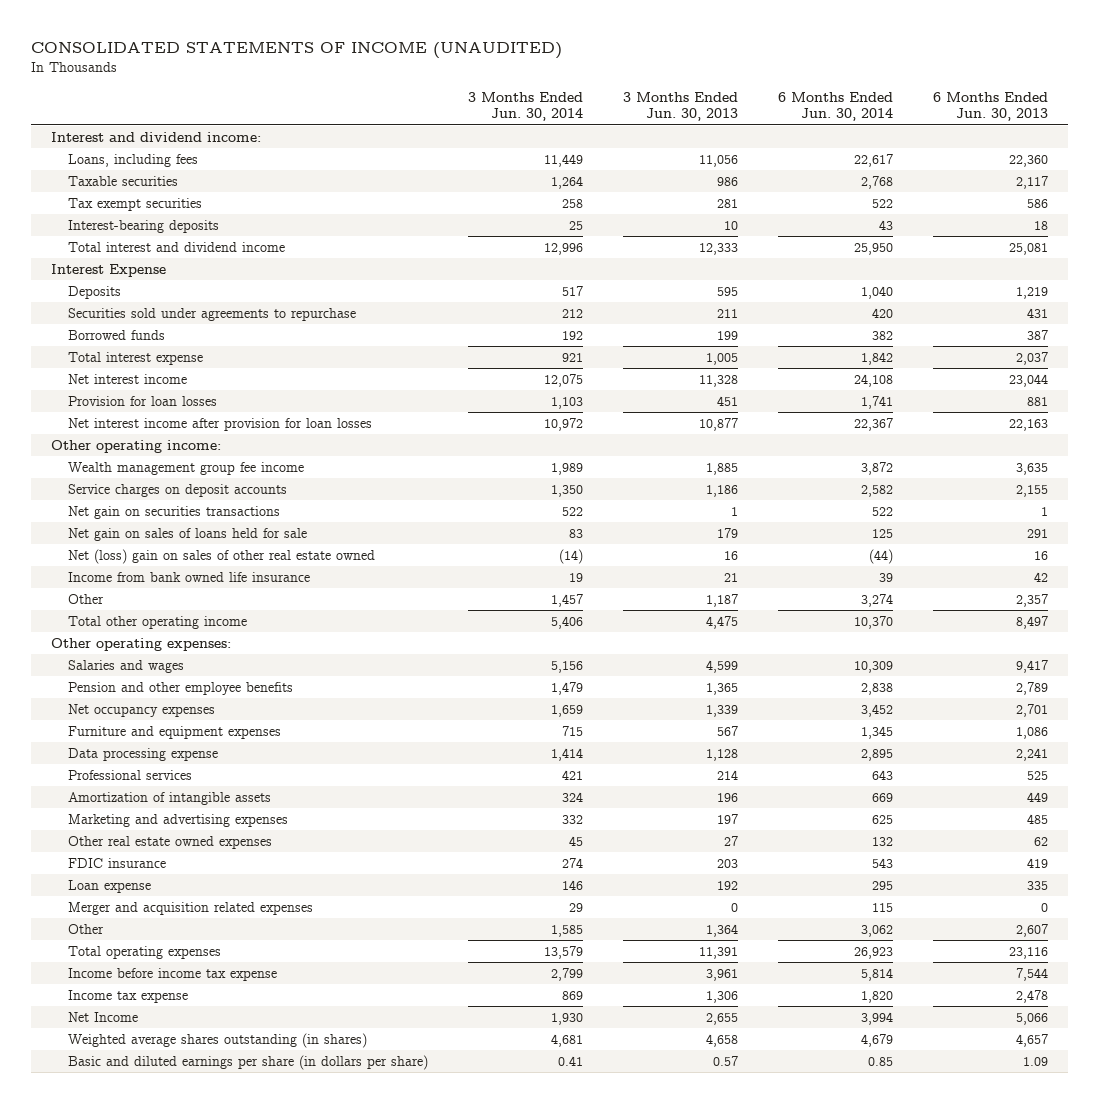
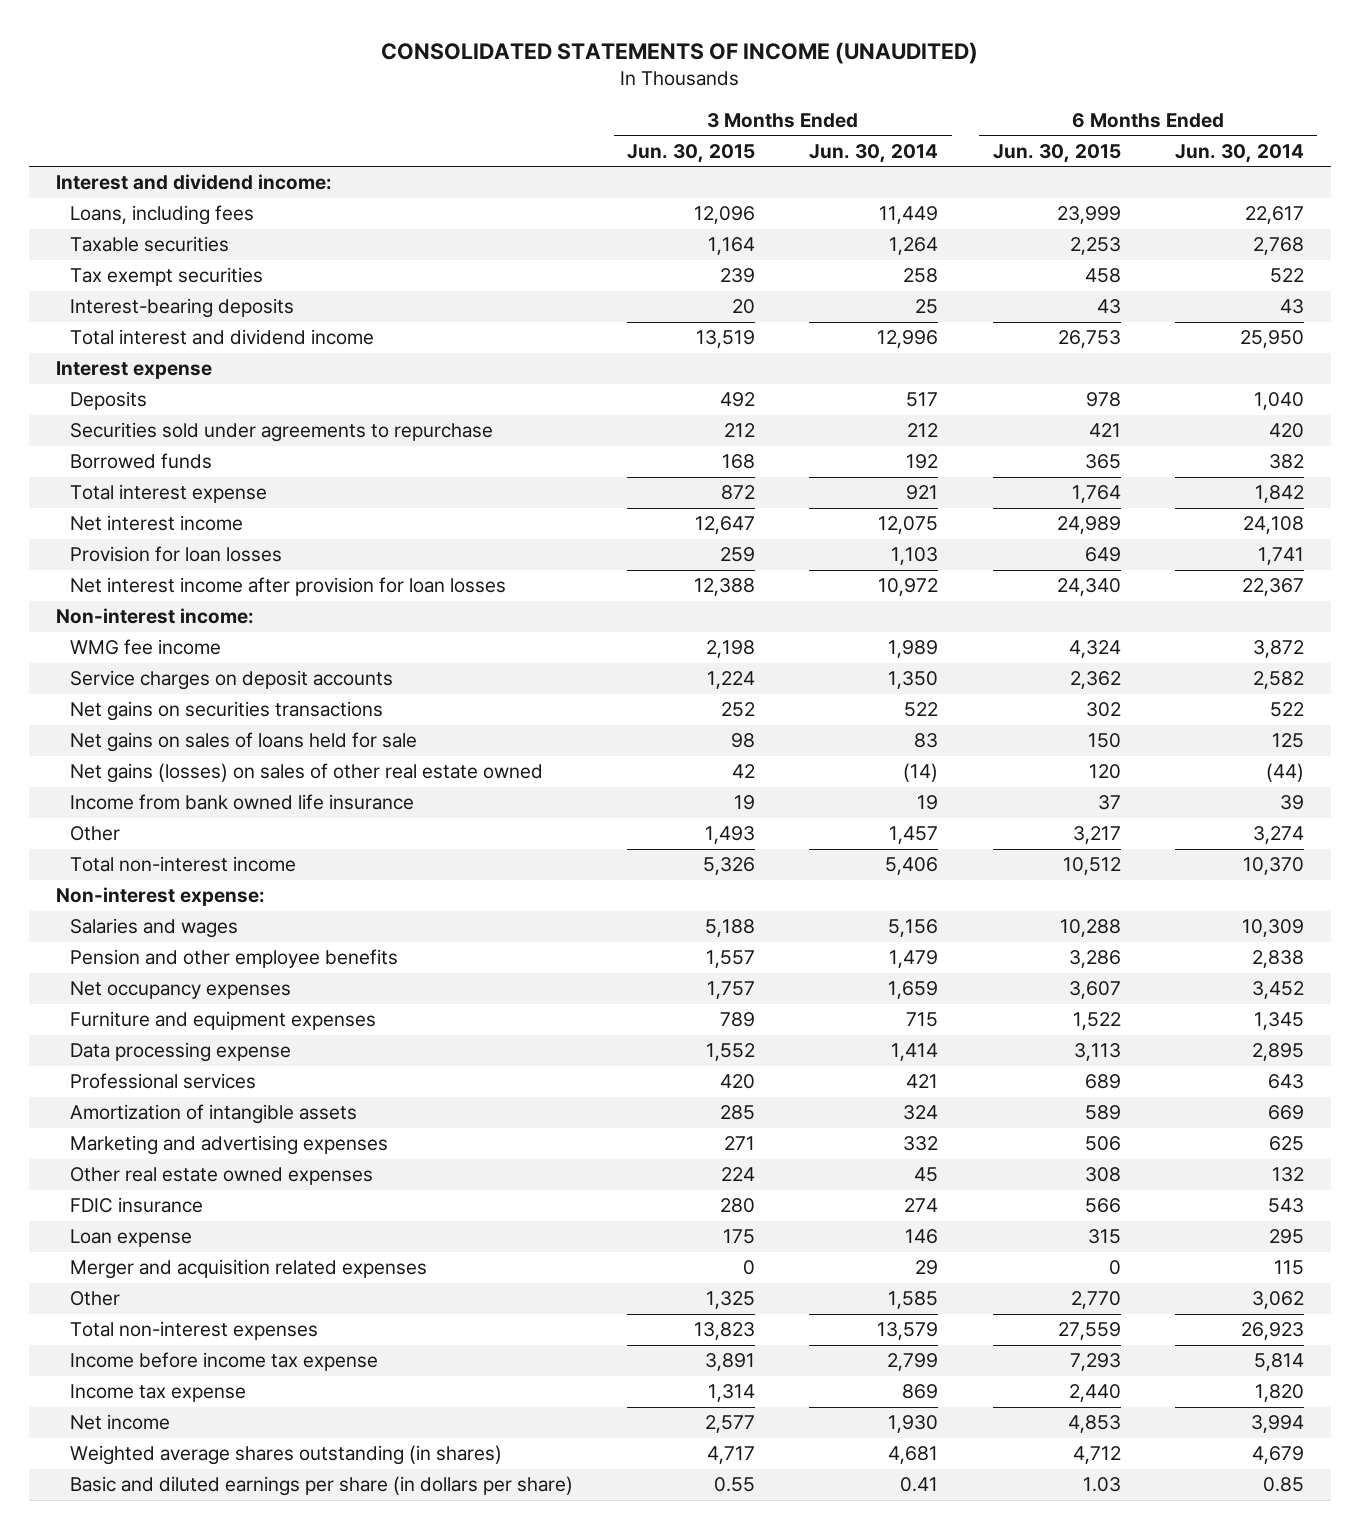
[622,91,738,122] 3 Months Ended Jun. 30, 2013 -> none
[932,91,1048,122] 6 Months Ended Jun. 30, 2013 -> none
none -> [627,143,756,163] Jun. 30, 2015
none -> [992,143,1121,163] Jun. 30, 2015
[51,263,167,277] Interest Expense -> [56,361,213,380] Interest expense
[51,439,222,453] Other operating income: -> [56,608,255,625] Non-interest income:
[67,461,304,475] Wealth management group fee income -> [70,639,222,656] WMG fee income
[67,505,280,519] Net gain on securities transactions -> [70,701,384,722] Net gains on securities transactions
[67,527,307,541] Net gain on sales of loans held for sale -> [70,732,418,753] Net gains on sales of loans held for sale
[67,548,375,564] Net (loss) gain on sales of other real estate owned -> [70,763,544,784] Net gains (losses) on sales of other real estate owned
[67,615,247,629] Total other operating income -> [70,856,297,873] Total non-interest income
[51,637,232,651] Other operating expenses: -> [56,887,266,907] Non-interest expense:
[67,945,221,959] Total operating expenses -> [70,1321,319,1341] Total non-interest expenses
[67,1011,138,1022] Net Income -> [70,1414,171,1431] Net income

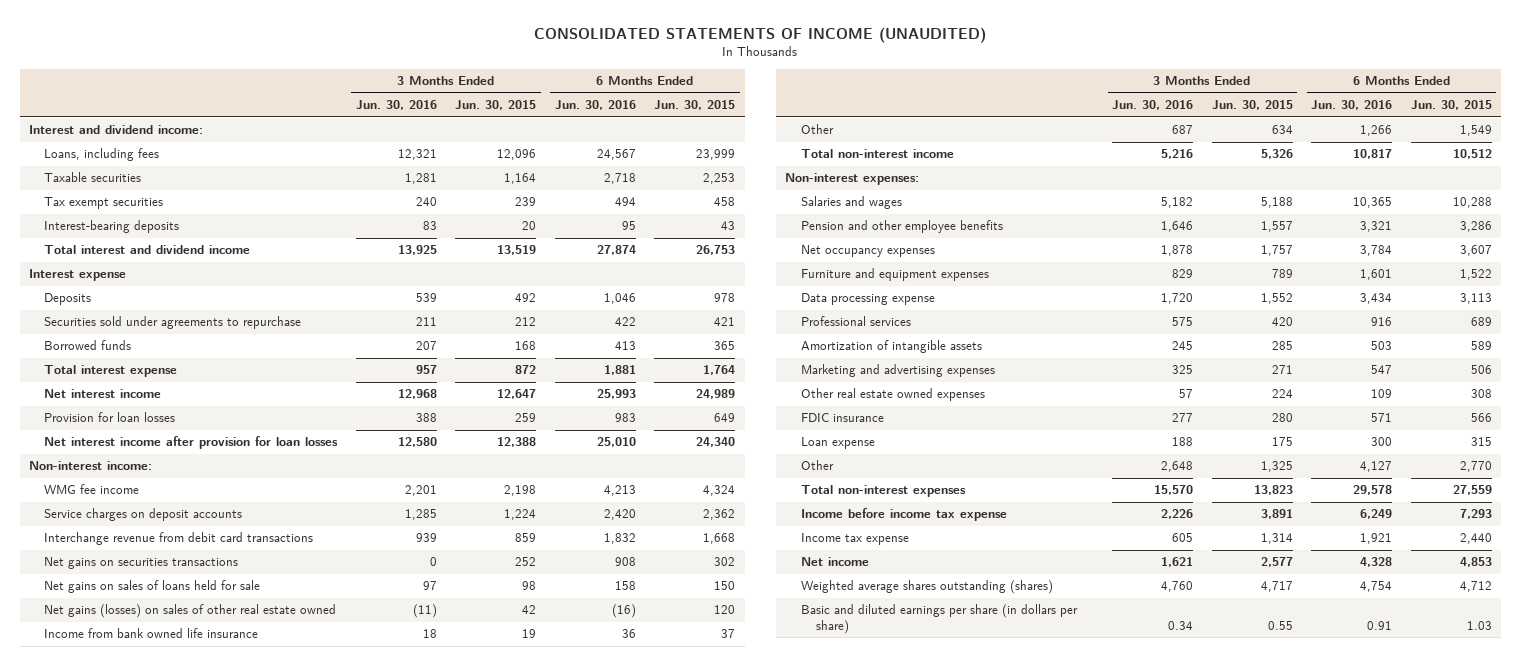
[809,143,939,163] Jun. 30, 2014 -> none
[1174,143,1304,163] Jun. 30, 2014 -> none
none -> [355,100,437,111] Jun. 30, 2016
none -> [554,100,636,111] Jun. 30, 2016
none -> [44,532,314,546] Interchange revenue from debit card transactions
[705,826,756,845] 1,493 -> [1271,125,1293,135] 634
[1072,826,1121,845] 3,217 -> [1459,125,1492,137] 1,549
[56,887,266,907] Non-interest expense: -> [785,173,920,186] Non-interest expenses:
[70,1259,428,1280] Merger and acquisition related expenses -> none
[70,1445,503,1466] Weighted average shares outstanding (in shares) -> [800,580,1053,595] Weighted average shares outstanding (shares)

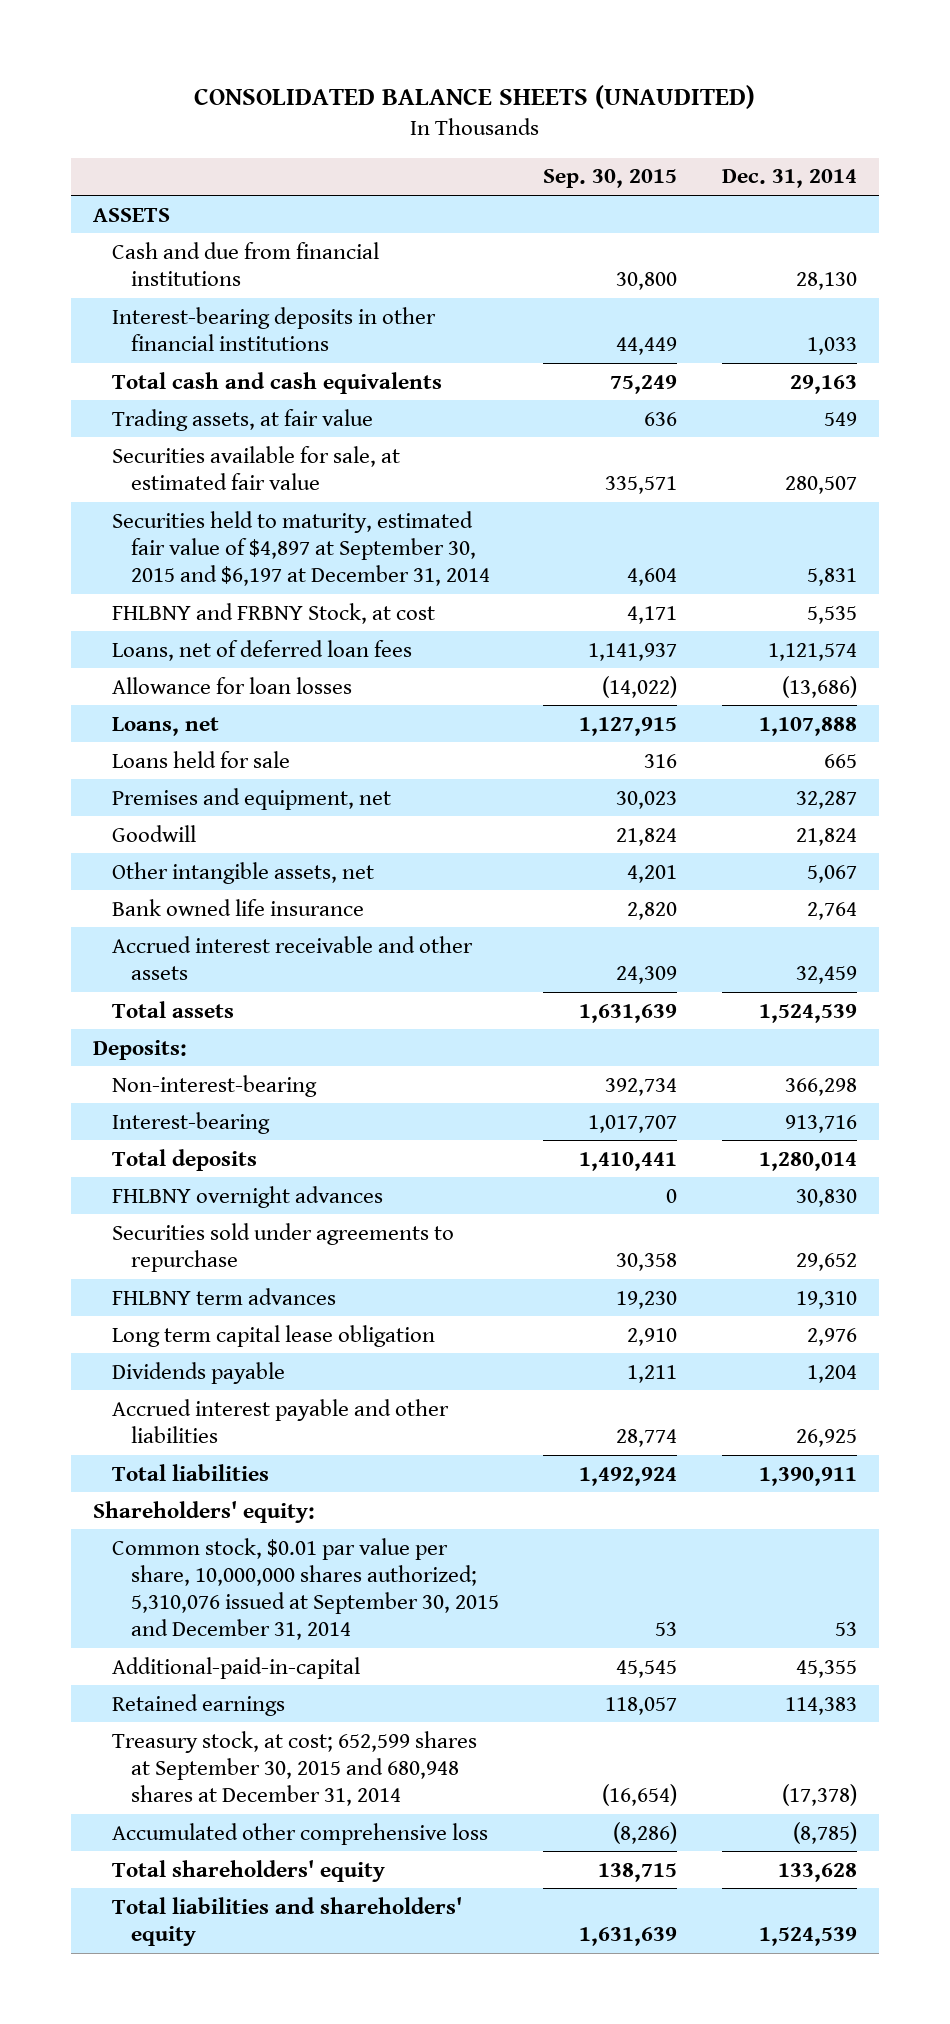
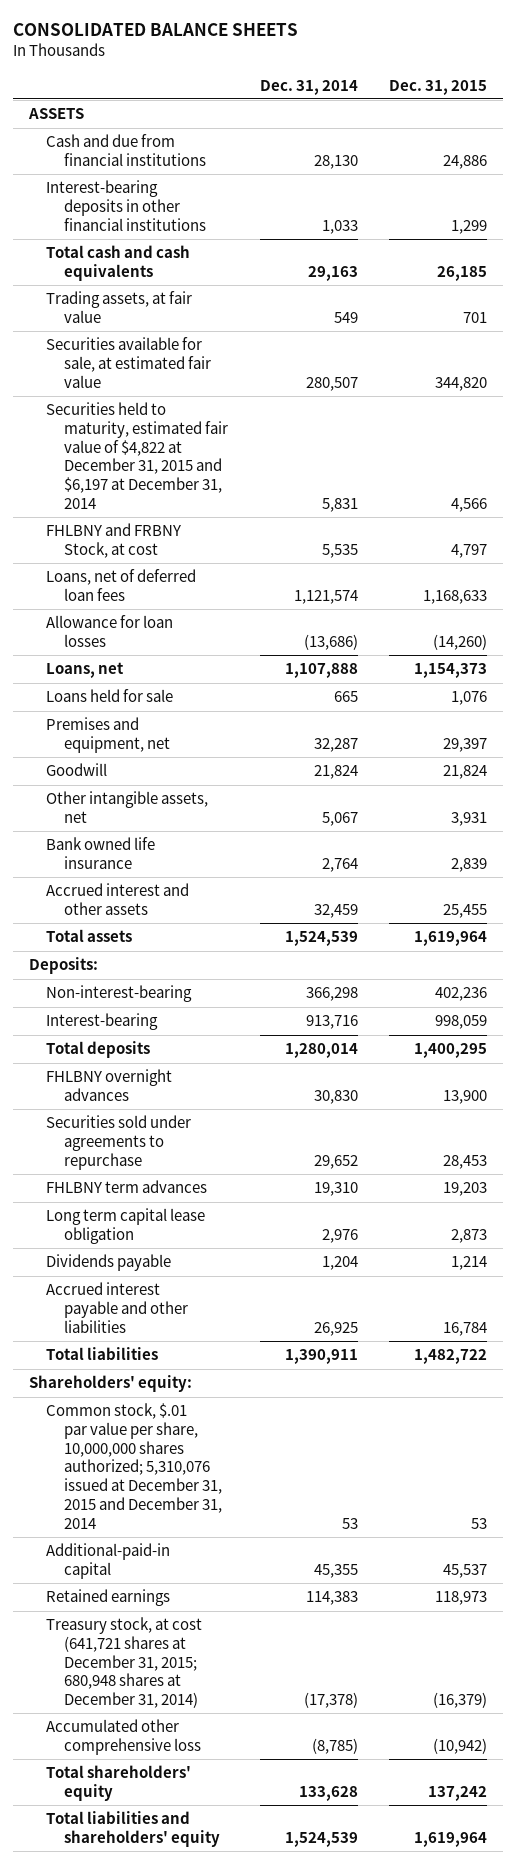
[193,85,755,110] CONSOLIDATED BALANCE SHEETS (UNAUDITED) -> [12,23,298,37] CONSOLIDATED BALANCE SHEETS
[543,169,678,189] Sep. 30, 2015 -> none
none -> [389,79,488,95] Dec. 31, 2015
[111,510,490,587] Securities held to maturity, estimated fair value of $4,897 at September 30, 2015 and $6,197 at December 31, 2014 -> [46,402,229,509] Securities held to maturity, estimated fair value of $4,822 at December 31, 2015 and $6,197 at December 31, 2014
[111,935,473,980] Accrued interest receivable and other assets -> [46,883,190,915] Accrued interest and other assets
[111,1537,499,1641] Common stock, $0.01 par value per share, 10,000,000 shares authorized; 5,310,076 issued at September 30, 2015 and December 31, 2014 -> [46,1403,223,1529] Common stock, $.01 par value per share, 10,000,000 shares authorized; 5,310,076 issued at December 31, 2015 and December 31, 2014
[111,1656,360,1679] Additional-paid-in-capital -> [46,1543,171,1579] Additional-paid-in capital
[111,1730,477,1807] Treasury stock, at cost; 652,599 shares at September 30, 2015 and 680,948 shares at December 31, 2014 -> [46,1617,203,1709] Treasury stock, at cost (641,721 shares at December 31, 2015; 680,948 shares at December 31, 2014)

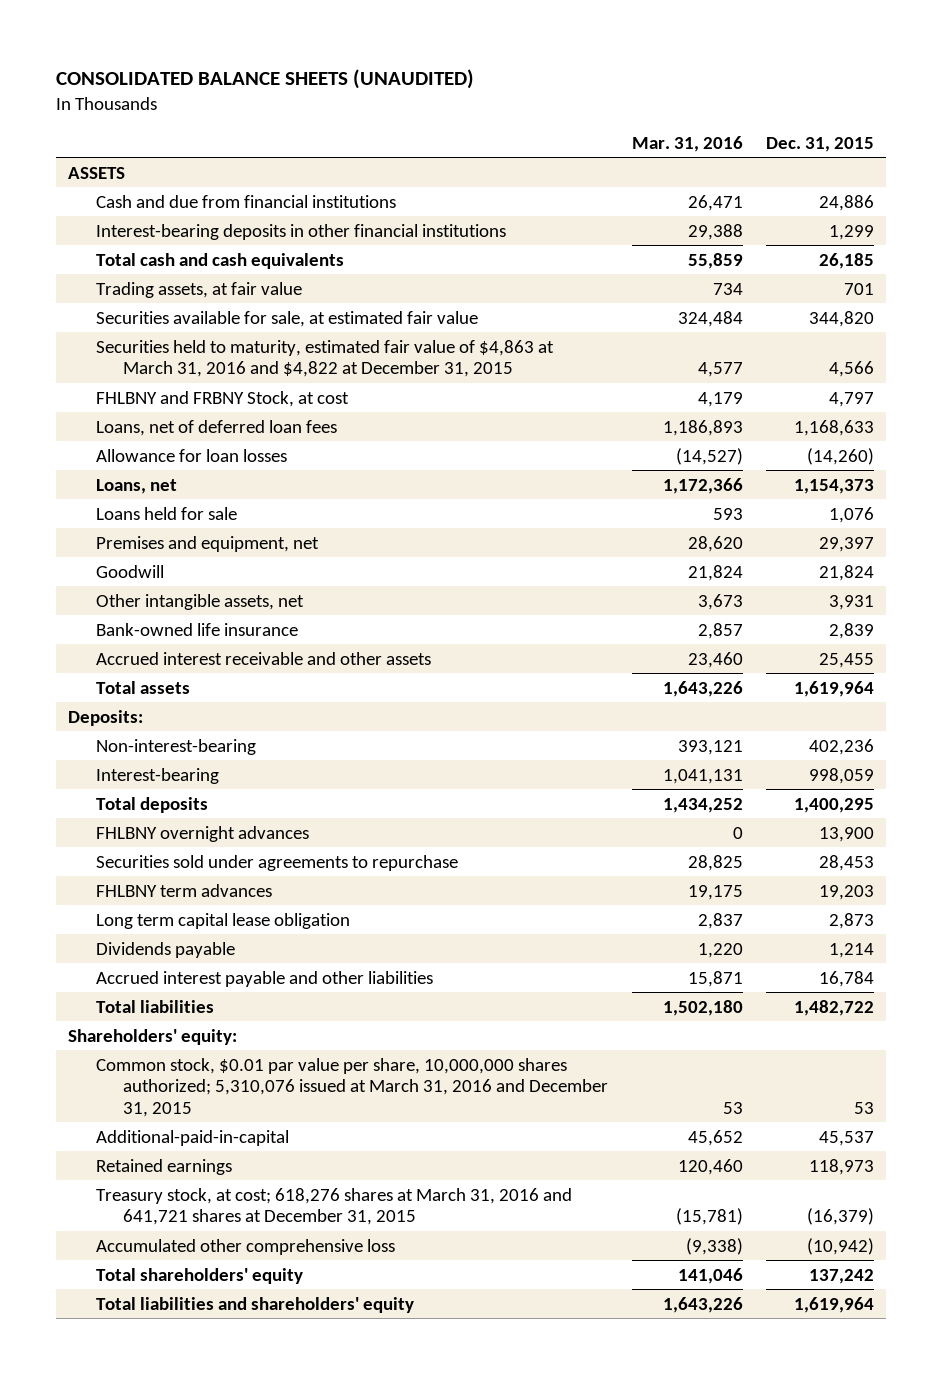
[12,23,298,37] CONSOLIDATED BALANCE SHEETS -> [56,68,475,89] CONSOLIDATED BALANCE SHEETS (UNAUDITED)
[259,79,358,95] Dec. 31, 2014 -> none
none -> [631,135,743,152] Mar. 31, 2016
[46,402,229,509] Securities held to maturity, estimated fair value of $4,822 at December 31, 2015 and $6,197 at December 31, 2014 -> [95,339,554,378] Securities held to maturity, estimated fair value of $4,863 at March 31, 2016 and $4,822 at December 31, 2015
[46,837,156,869] Bank owned life insurance -> [95,622,298,636] Bank-owned life insurance
[46,883,190,915] Accrued interest and other assets -> [95,651,431,665] Accrued interest receivable and other assets
[46,1403,223,1529] Common stock, $.01 par value per share, 10,000,000 shares authorized; 5,310,076 issued at December 31, 2015 and December 31, 2014 -> [95,1057,609,1117] Common stock, $0.01 par value per share, 10,000,000 shares authorized; 5,310,076 issued at March 31, 2016 and December 31, 2015
[46,1543,171,1579] Additional-paid-in capital -> [95,1129,289,1146] Additional-paid-in-capital
[46,1617,203,1709] Treasury stock, at cost (641,721 shares at December 31, 2015; 680,948 shares at December 31, 2014) -> [95,1187,572,1226] Treasury stock, at cost; 618,276 shares at March 31, 2016 and 641,721 shares at December 31, 2015

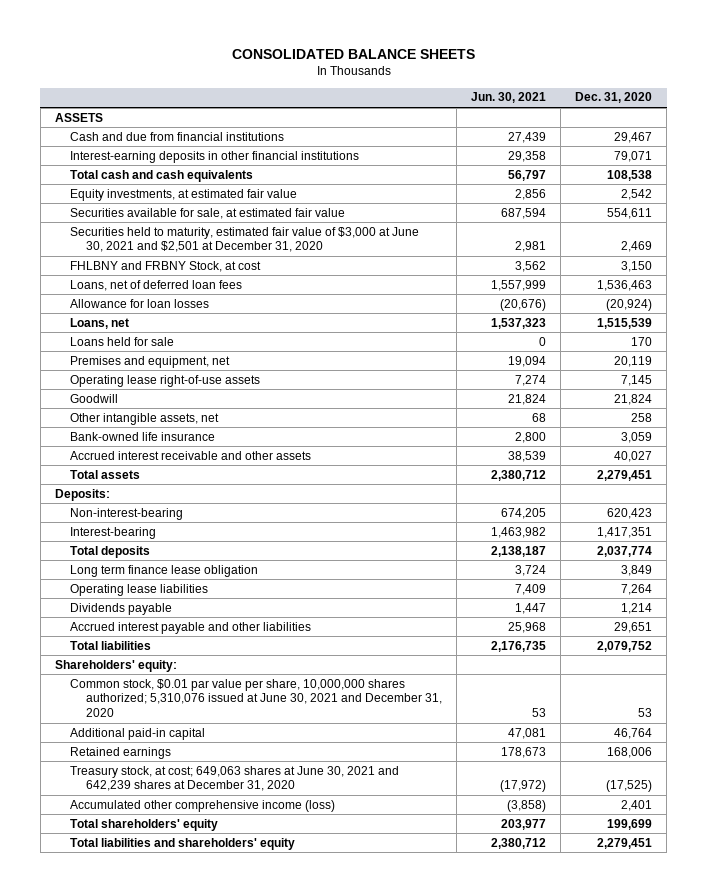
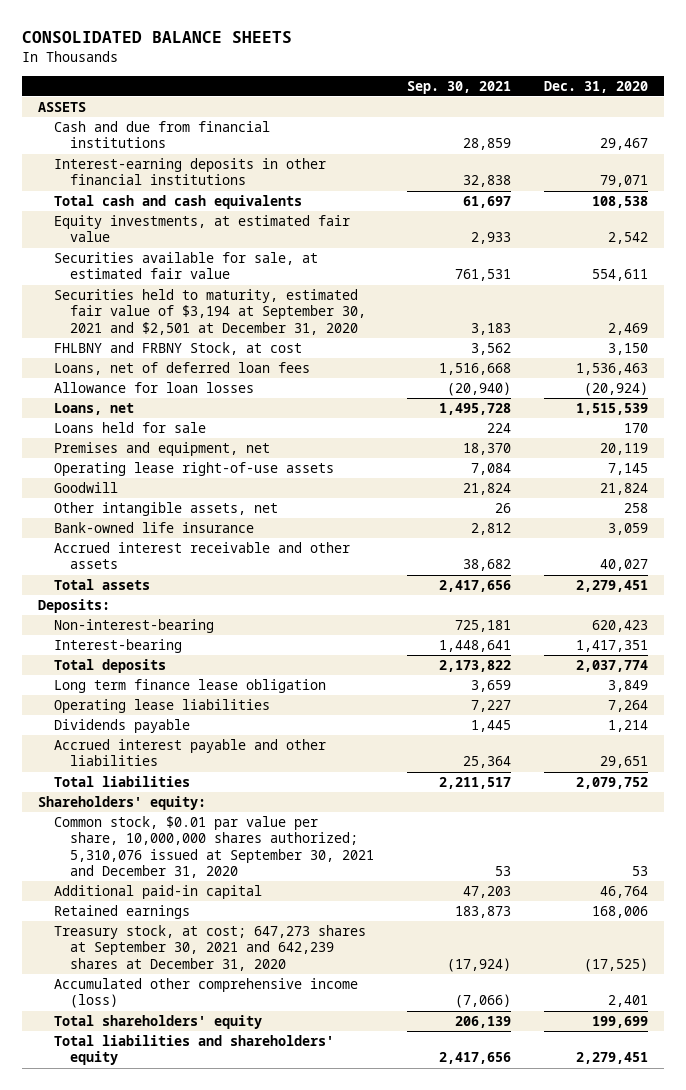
[471,92,547,104] Jun. 30, 2021 -> none
none -> [407,80,512,94] Sep. 30, 2021
[70,226,420,253] Securities held to maturity, estimated fair value of $3,000 at June 30, 2021 and $2,501 at December 31, 2020 -> [54,289,367,335] Securities held to maturity, estimated fair value of $3,194 at September 30, 2021 and $2,501 at December 31, 2020
[70,678,442,718] Common stock, $0.01 par value per share, 10,000,000 shares authorized; 5,310,076 issued at June 30, 2021 and December 31, 2020 -> [54,816,375,878] Common stock, $0.01 par value per share, 10,000,000 shares authorized; 5,310,076 issued at September 30, 2021 and December 31, 2020
[70,765,400,792] Treasury stock, at cost; 649,063 shares at June 30, 2021 and 642,239 shares at December 31, 2020 -> [54,925,367,971] Treasury stock, at cost; 647,273 shares at September 30, 2021 and 642,239 shares at December 31, 2020

